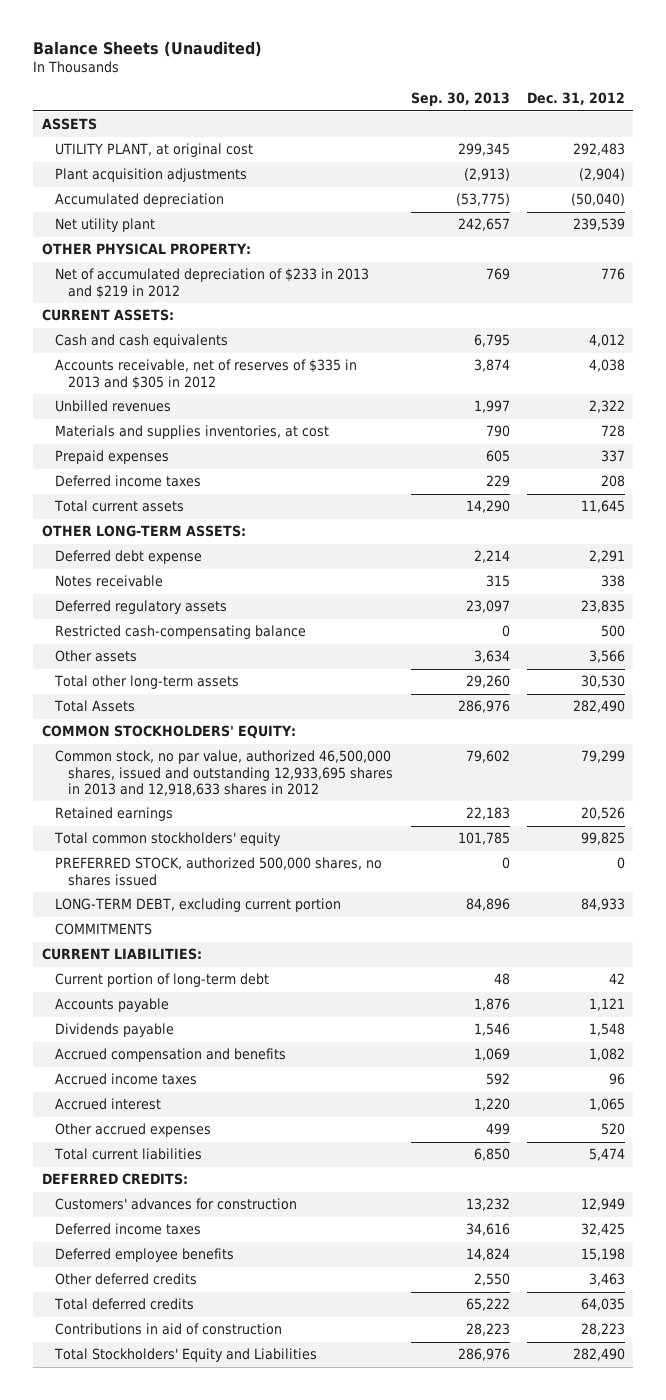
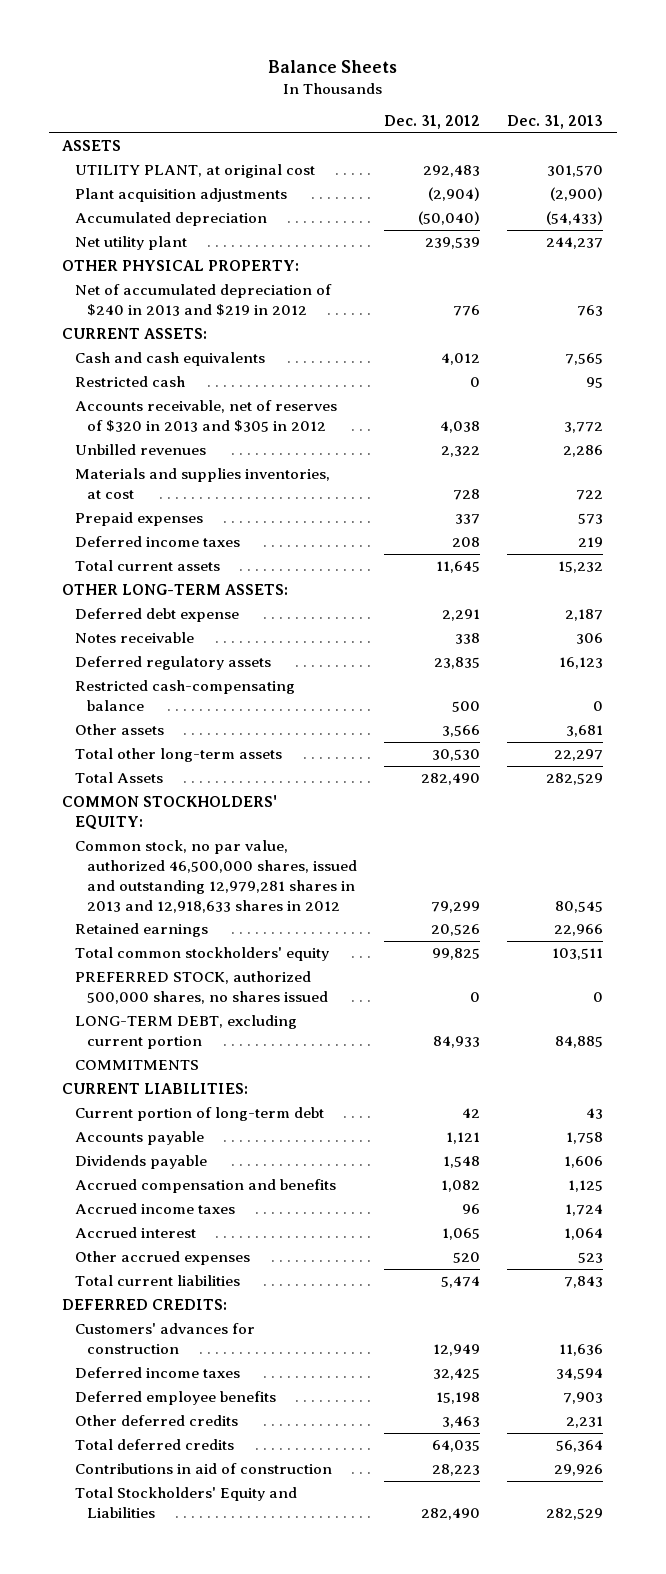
[33,41,263,58] Balance Sheets (Unaudited) -> [267,59,397,73] Balance Sheets
[410,92,510,107] Sep. 30, 2013 -> none
none -> [507,115,604,130] Dec. 31, 2013
[55,268,370,299] Net of accumulated depreciation of $233 in 2013 and $219 in 2012 -> [74,284,332,317] Net of accumulated depreciation of $240 in 2013 and $219 in 2012
none -> [74,376,185,388] Restricted cash
[55,359,358,390] Accounts receivable, net of reserves of $335 in 2013 and $305 in 2012 -> [74,400,337,433] Accounts receivable, net of reserves of $320 in 2013 and $305 in 2012
[55,750,394,796] Common stock, no par value, authorized 46,500,000 shares, issued and outstanding 12,933,695 shares in 2013 and 12,918,633 shares in 2012 -> [74,840,358,913] Common stock, no par value, authorized 46,500,000 shares, issued and outstanding 12,979,281 shares in 2013 and 12,918,633 shares in 2012

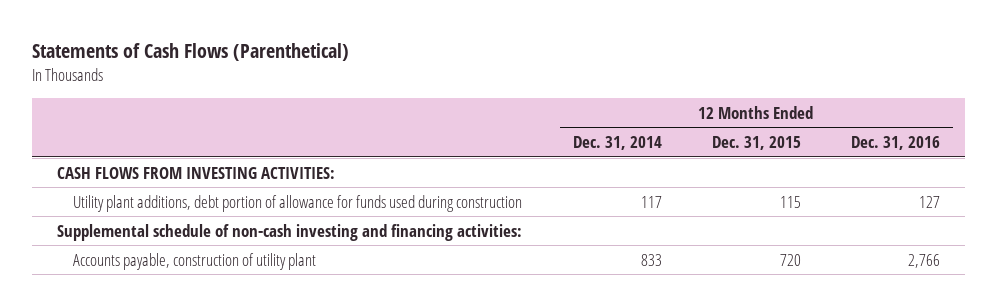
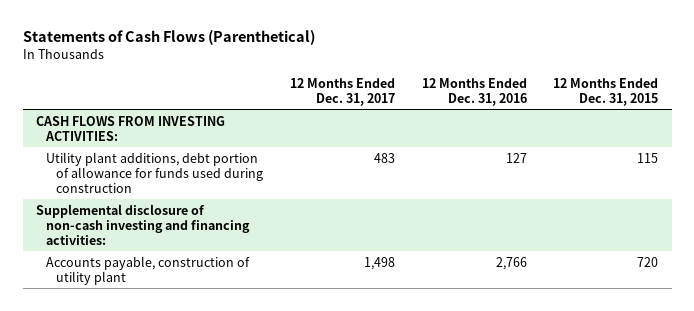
[572,136,662,151] Dec. 31, 2014 -> none
none -> [289,77,395,106] 12 Months Ended Dec. 31, 2017
[57,223,523,241] Supplemental schedule of non-cash investing and financing activities: -> [35,203,250,246] Supplemental disclosure of non-cash investing and financing activities:

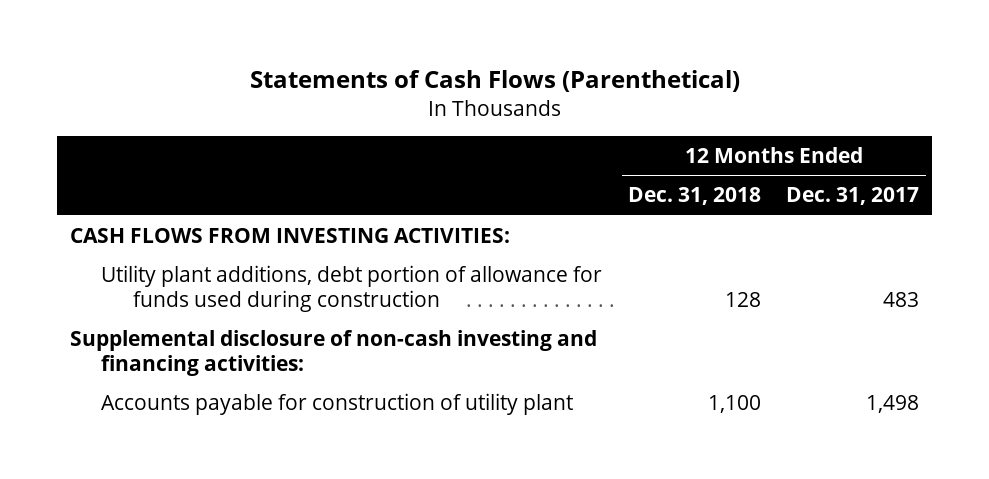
[421,77,527,106] 12 Months Ended Dec. 31, 2016 -> none
[553,77,659,106] 12 Months Ended Dec. 31, 2015 -> none
none -> [627,187,761,206] Dec. 31, 2018
[45,255,250,285] Accounts payable, construction of utility plant -> [101,392,574,415] Accounts payable for construction of utility plant

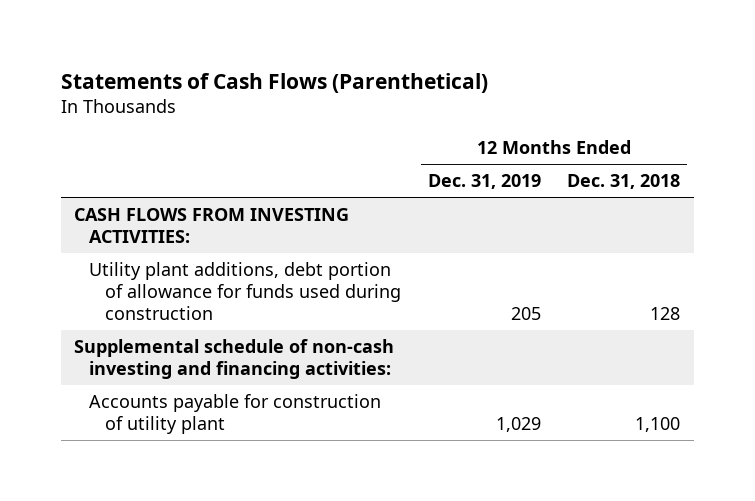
[786,187,920,206] Dec. 31, 2017 -> none
none -> [427,174,541,190] Dec. 31, 2019
[69,329,597,376] Supplemental disclosure of non-cash investing and financing activities: -> [74,339,395,379] Supplemental schedule of non-cash investing and financing activities:

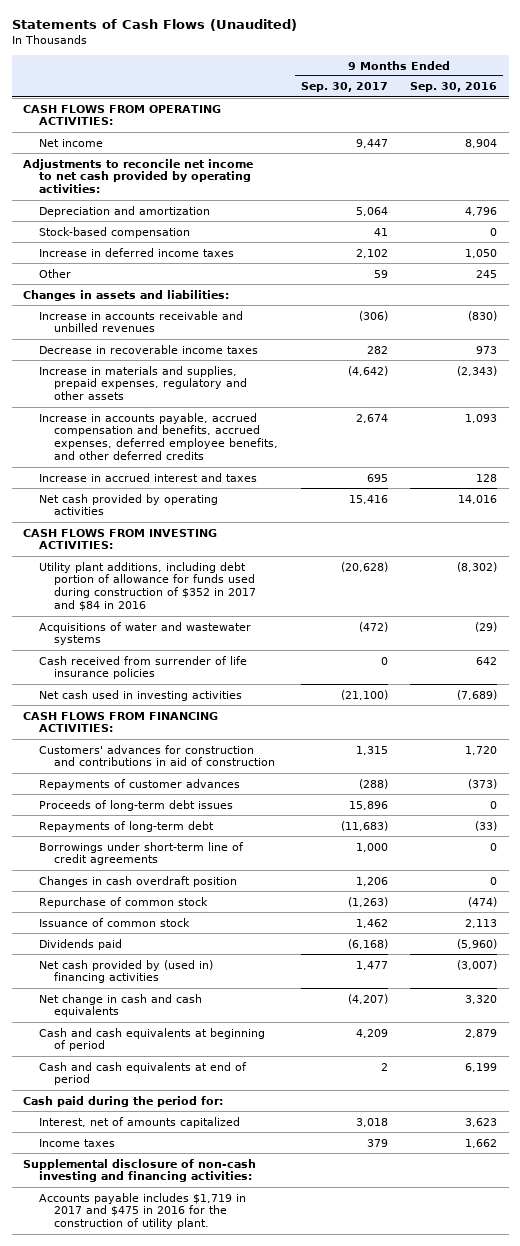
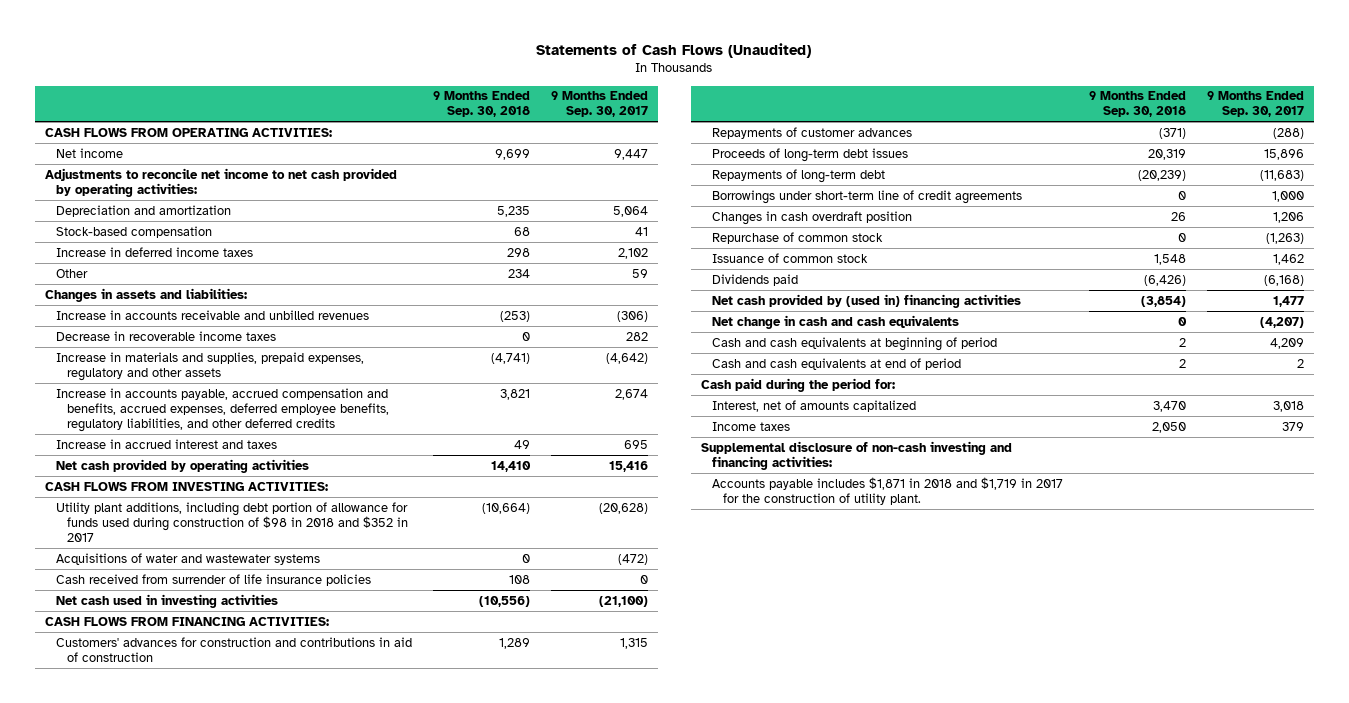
[410,82,498,93] Sep. 30, 2016 -> none
none -> [432,91,530,118] 9 Months Ended Sep. 30, 2018
[38,412,279,461] Increase in accounts payable, accrued compensation and benefits, accrued expenses, deferred employee benefits, and other deferred credits -> [55,387,389,433] Increase in accounts payable, accrued compensation and benefits, accrued expenses, deferred employee benefits, regulatory liabilities, and other deferred credits
[38,561,257,612] Utility plant additions, including debt portion of allowance for funds used during construction of $352 in 2017 and $84 in 2016 -> [55,501,408,543] Utility plant additions, including debt portion of allowance for funds used during construction of $98 in 2018 and $352 in 2017
[38,1192,246,1230] Accounts payable includes $1,719 in 2017 and $475 in 2016 for the construction of utility plant. -> [711,476,1063,505] Accounts payable includes $1,871 in 2018 and $1,719 in 2017 for the construction of utility plant.

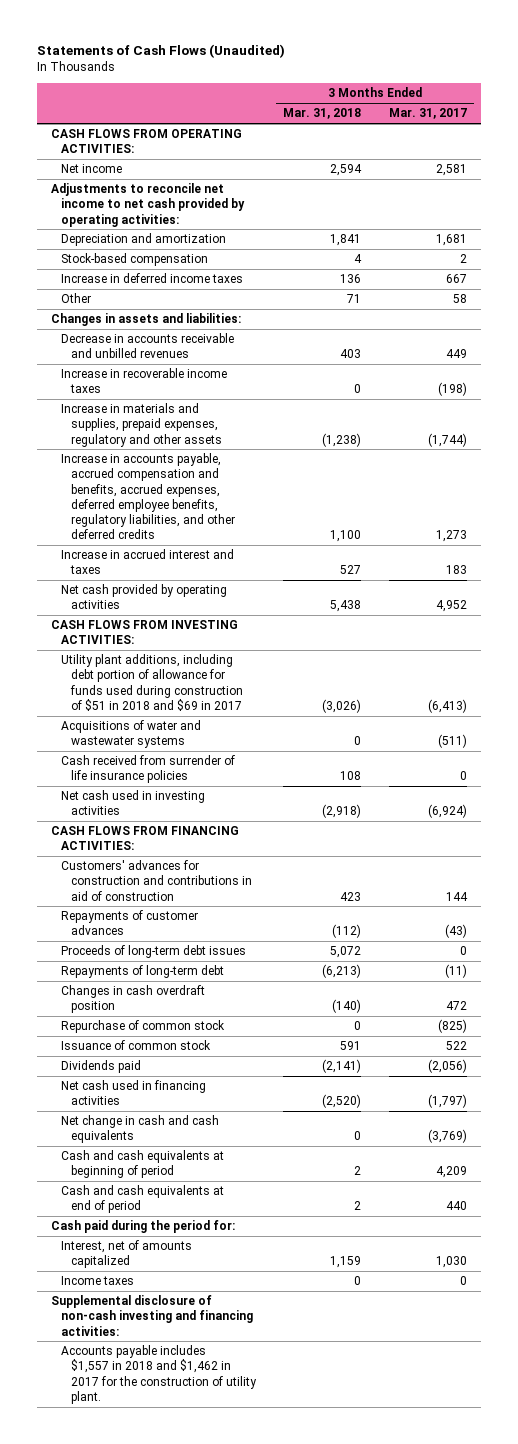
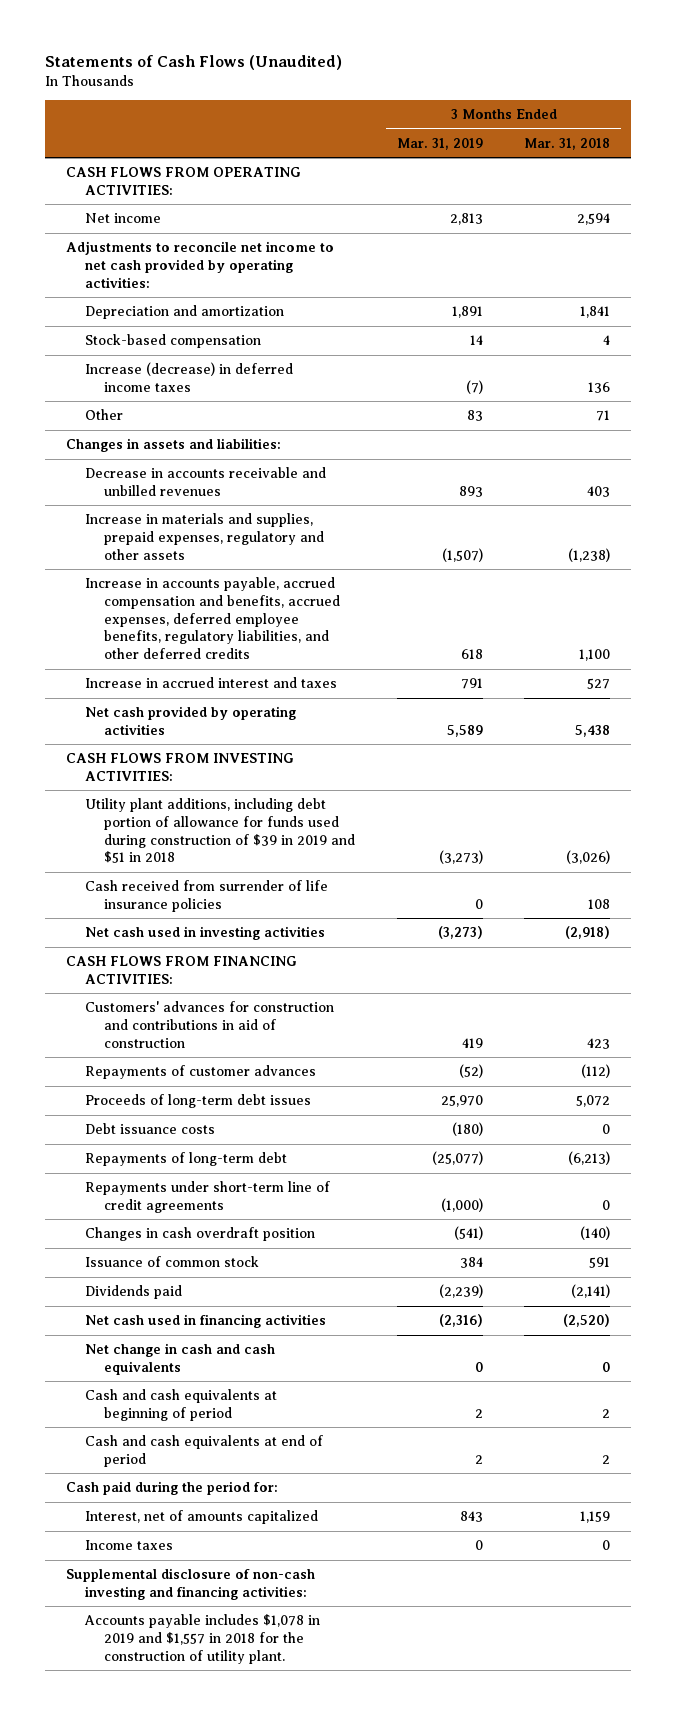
[389,108,468,120] Mar. 31, 2017 -> none
none -> [396,137,483,150] Mar. 31, 2019
[60,273,243,284] Increase in deferred income taxes -> [85,362,294,392] Increase (decrease) in deferred income taxes
[60,368,227,394] Increase in recoverable income taxes -> none
[60,720,201,749] Acquisitions of water and wastewater systems -> none
[60,654,243,711] Utility plant additions, including debt portion of allowance for funds used during construction of $51 in 2018 and $69 in 2017 -> [85,798,356,864] Utility plant additions, including debt portion of allowance for funds used during construction of $39 in 2019 and $51 in 2018
none -> [85,1123,216,1135] Debt issuance costs
none -> [85,1181,331,1213] Repayments under short-term line of credit agreements
[60,1020,225,1034] Repurchase of common stock -> none
[60,1345,257,1404] Accounts payable includes $1,557 in 2018 and $1,462 in 2017 for the construction of utility plant. -> [84,1614,321,1664] Accounts payable includes $1,078 in 2019 and $1,557 in 2018 for the construction of utility plant.

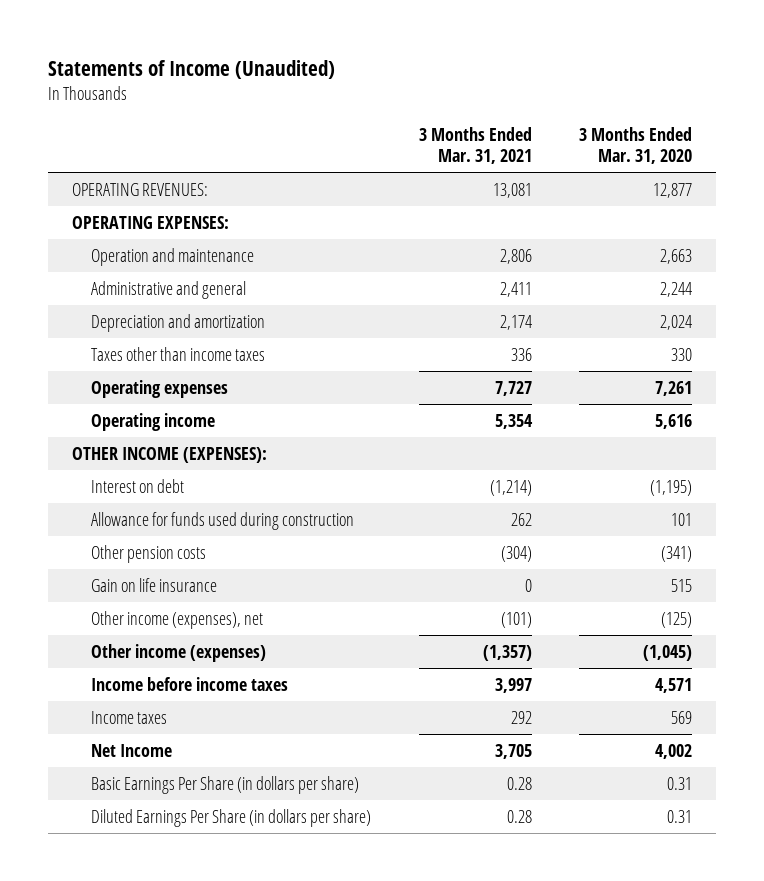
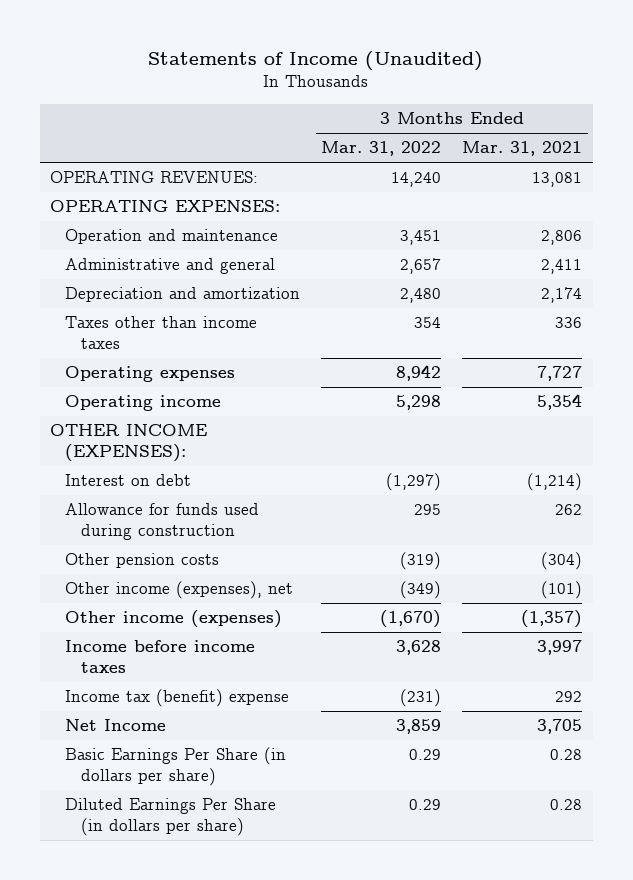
[578,126,692,165] 3 Months Ended Mar. 31, 2020 -> none
none -> [321,141,442,157] Mar. 31, 2022
[91,577,218,592] Gain on life insurance -> none
[91,710,168,724] Income taxes -> [65,689,290,708] Income tax (benefit) expense

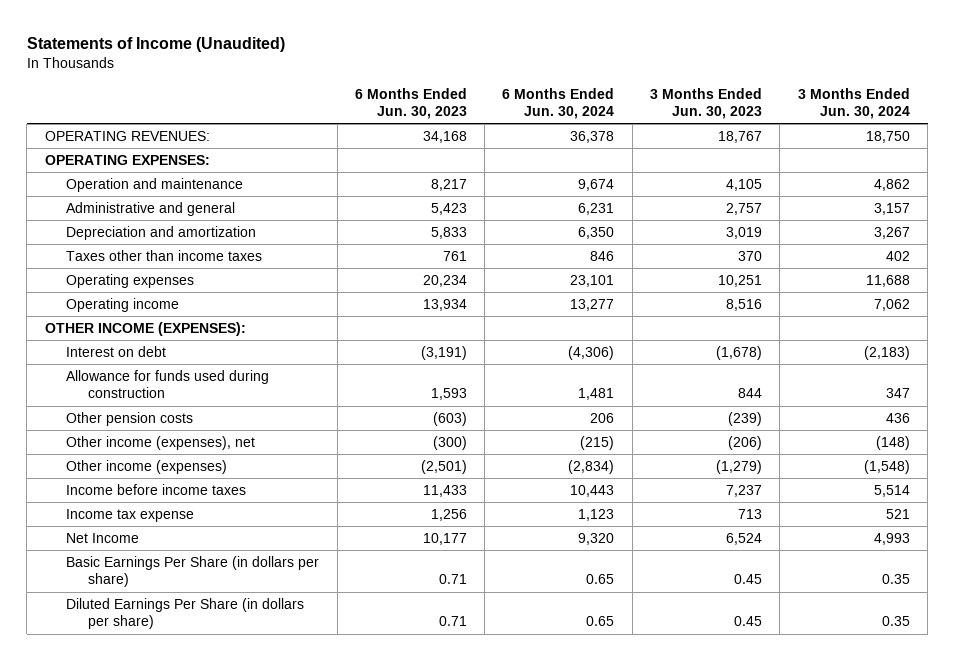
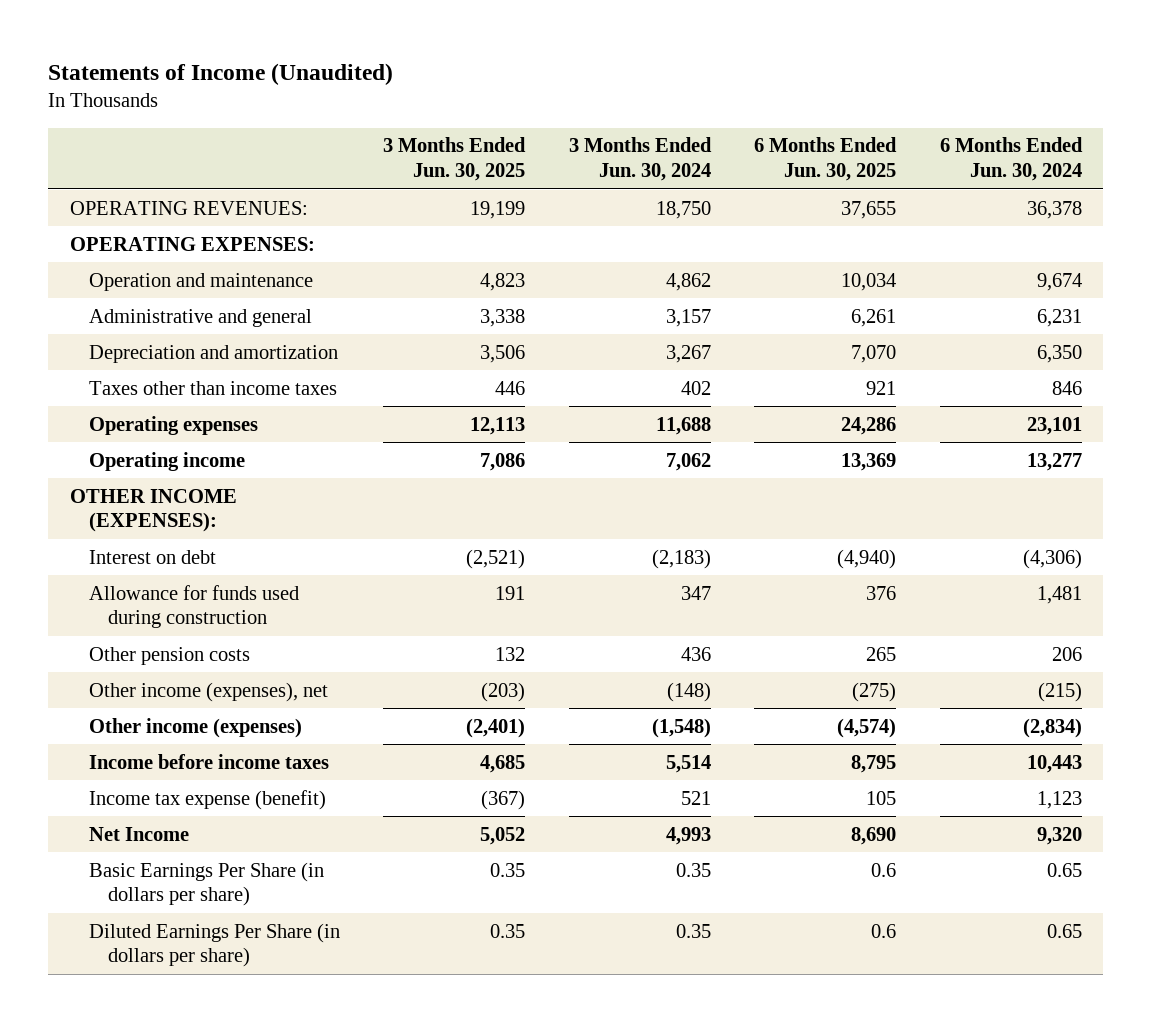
[354,87,467,119] 6 Months Ended Jun. 30, 2023 -> none
[650,87,763,119] 3 Months Ended Jun. 30, 2023 -> none
none -> [383,137,527,182] 3 Months Ended Jun. 30, 2025
none -> [754,137,898,182] 6 Months Ended Jun. 30, 2025
[66,509,195,523] Income tax expense -> [88,789,326,810] Income tax expense (benefit)

